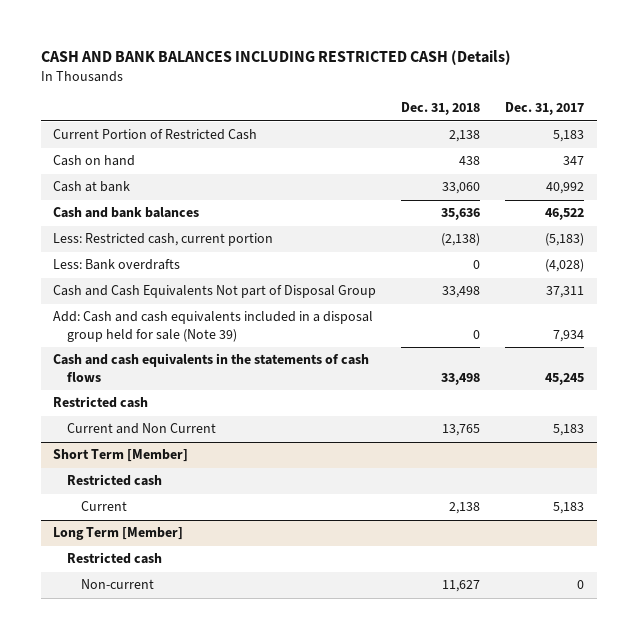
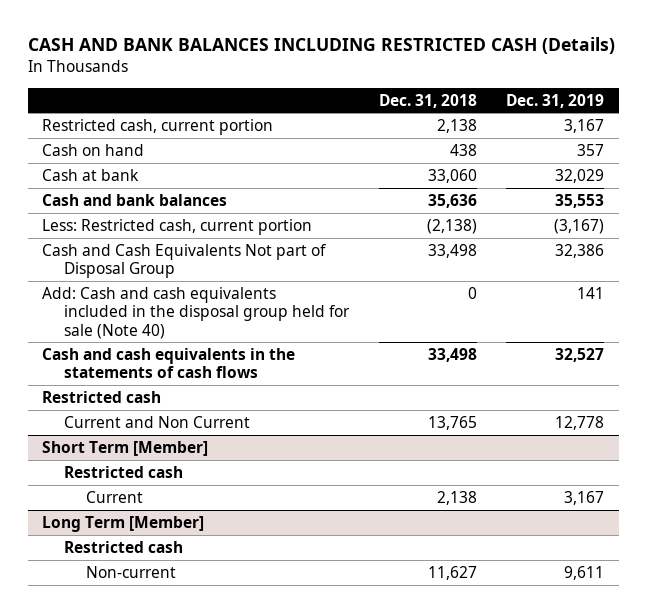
[505,102,585,116] Dec. 31, 2017 -> none
none -> [506,93,605,108] Dec. 31, 2019
[53,129,258,141] Current Portion of Restricted Cash -> [42,118,274,135] Restricted cash, current portion
[53,259,181,271] Less: Bank overdrafts -> none
[53,311,374,343] Add: Cash and cash equivalents included in a disposal group held for sale (Note 39) -> [42,286,351,339] Add: Cash and cash equivalents included in the disposal group held for sale (Note 40)

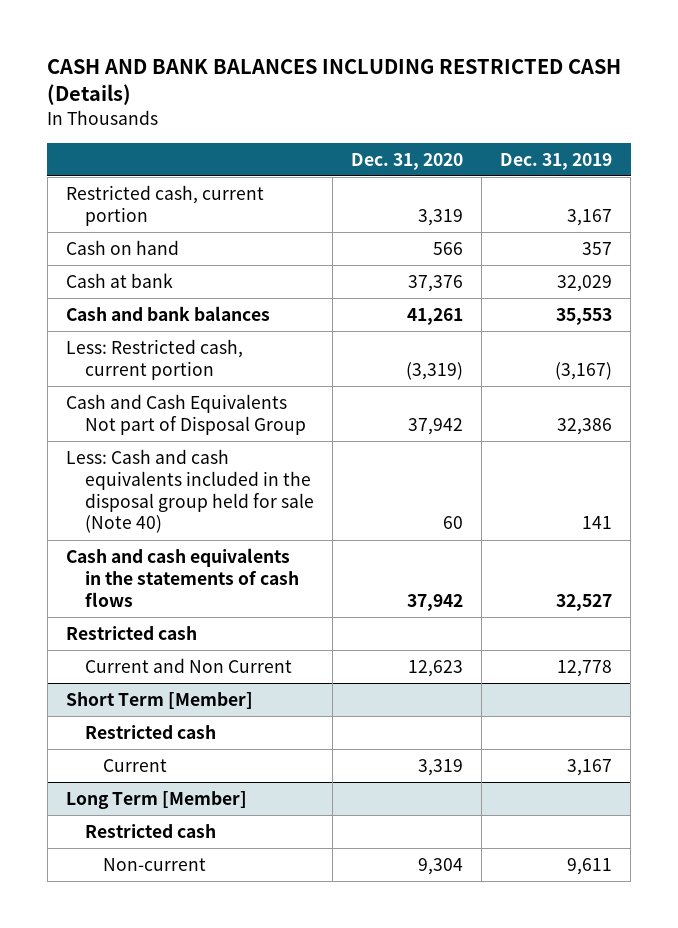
[378,93,477,108] Dec. 31, 2018 -> none
none -> [350,152,463,170] Dec. 31, 2020
[42,286,351,339] Add: Cash and cash equivalents included in the disposal group held for sale (Note 40) -> [65,449,314,534] Less: Cash and cash equivalents included in the disposal group held for sale (Note 40)

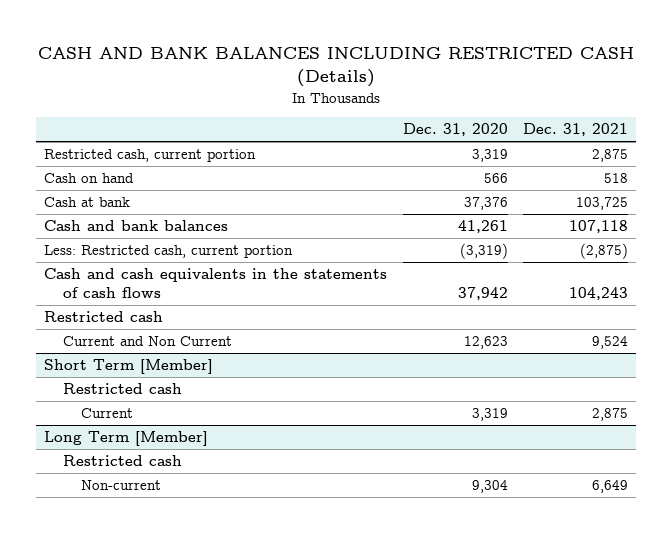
[500,152,613,170] Dec. 31, 2019 -> none
none -> [523,123,629,137] Dec. 31, 2021
[65,394,306,435] Cash and Cash Equivalents Not part of Disposal Group -> none
[65,449,314,534] Less: Cash and cash equivalents included in the disposal group held for sale (Note 40) -> none

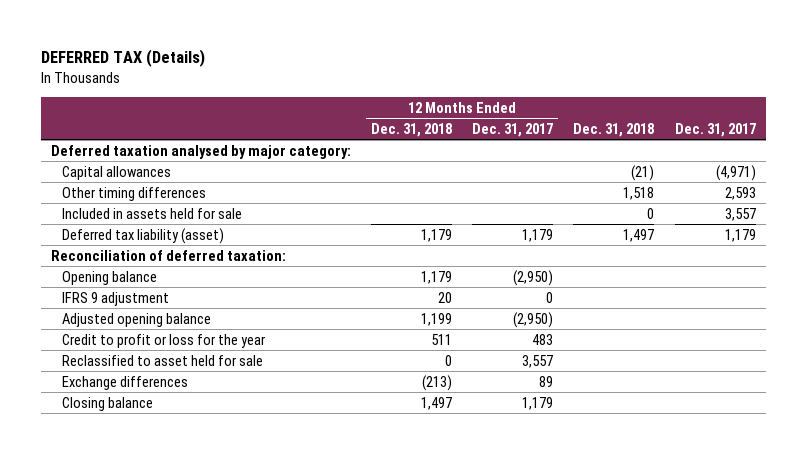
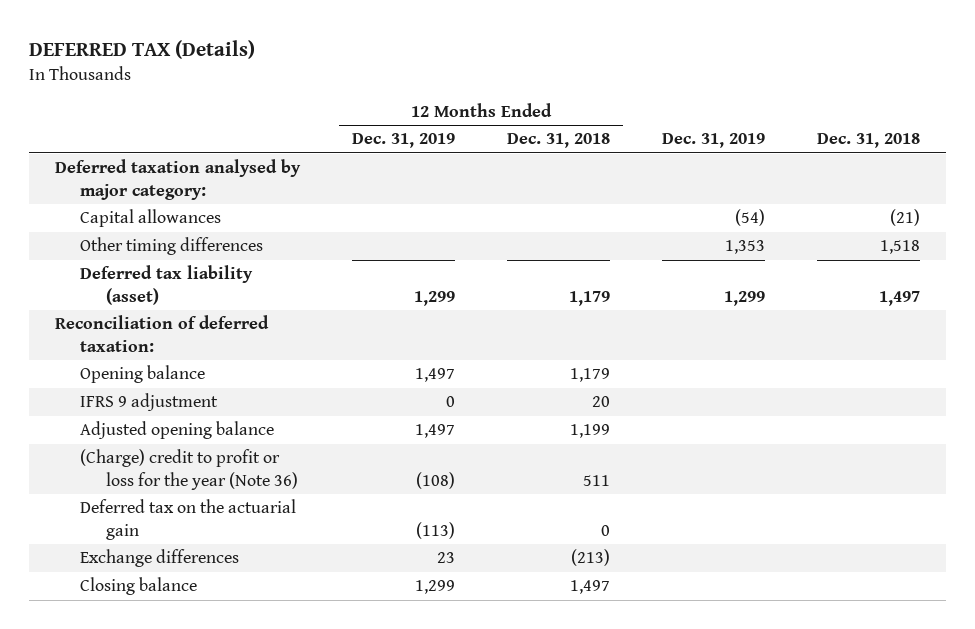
[472,122,554,137] Dec. 31, 2017 -> none
[674,122,756,137] Dec. 31, 2017 -> none
none -> [352,133,456,149] Dec. 31, 2019
none -> [662,133,766,149] Dec. 31, 2019
[61,207,242,219] Included in assets held for sale -> none
[61,354,263,366] Reclassified to asset held for sale -> none
[61,333,265,348] Credit to profit or loss for the year -> [80,449,298,490] (Charge) credit to profit or loss for the year (Note 36)
none -> [80,499,297,540] Deferred tax on the actuarial gain

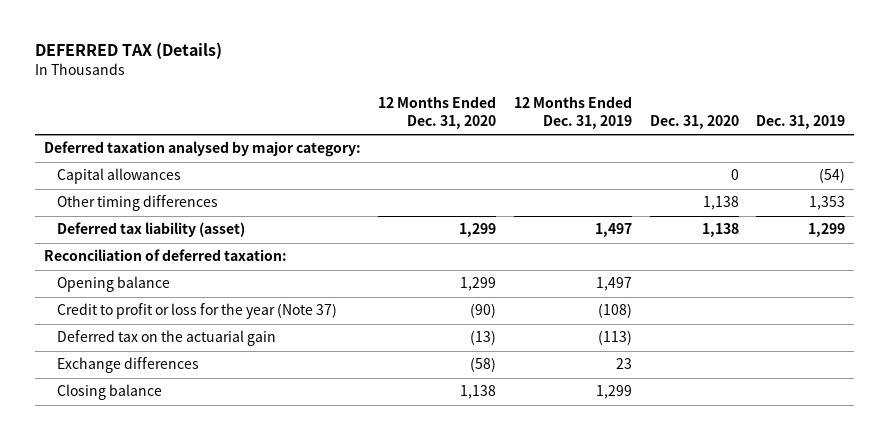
[507,133,611,149] Dec. 31, 2018 -> none
[817,133,921,149] Dec. 31, 2018 -> none
none -> [378,95,497,129] 12 Months Ended Dec. 31, 2020
none -> [649,114,739,129] Dec. 31, 2020
[414,290,456,306] 1,299 -> [594,223,632,238] 1,497
[80,393,219,412] IFRS 9 adjustment -> none
[80,421,275,440] Adjusted opening balance -> none
[80,449,298,490] (Charge) credit to profit or loss for the year (Note 36) -> [57,303,338,320] Credit to profit or loss for the year (Note 37)

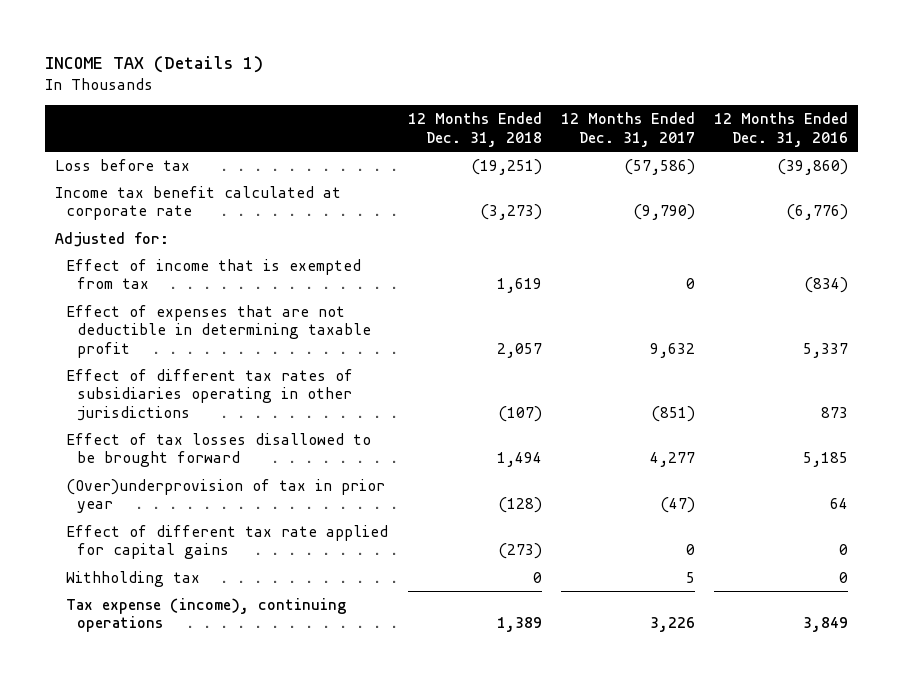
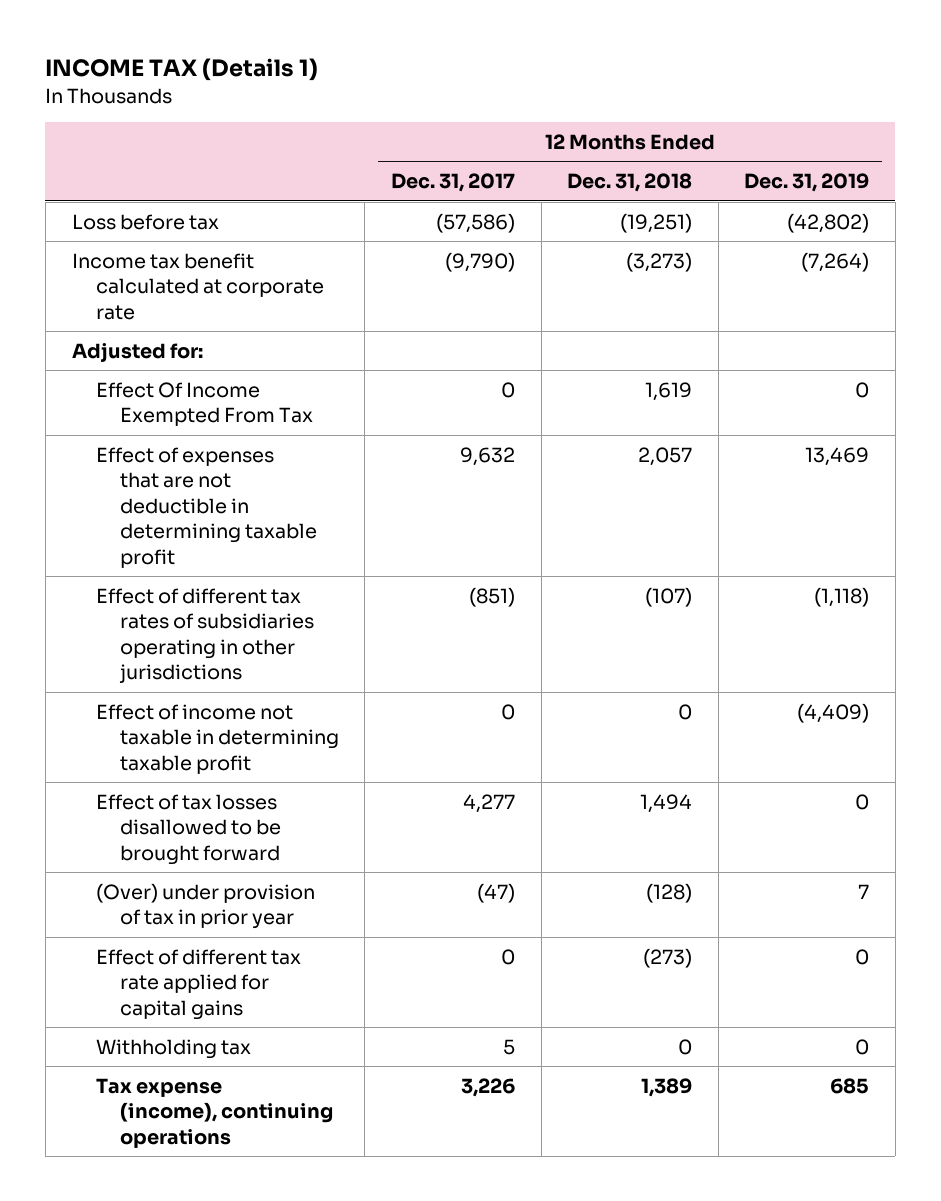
[714,112,849,147] 12 Months Ended Dec. 31, 2016 -> none
none -> [744,173,870,193] Dec. 31, 2019
[66,258,362,290] Effect of income that is exempted from tax -> [95,381,313,427] Effect Of Income Exempted From Tax
none -> [95,703,339,774] Effect of income not taxable in determining taxable profit
[66,478,386,514] (Over)underprovision of tax in prior year -> [95,882,315,930] (Over) under provision of tax in prior year

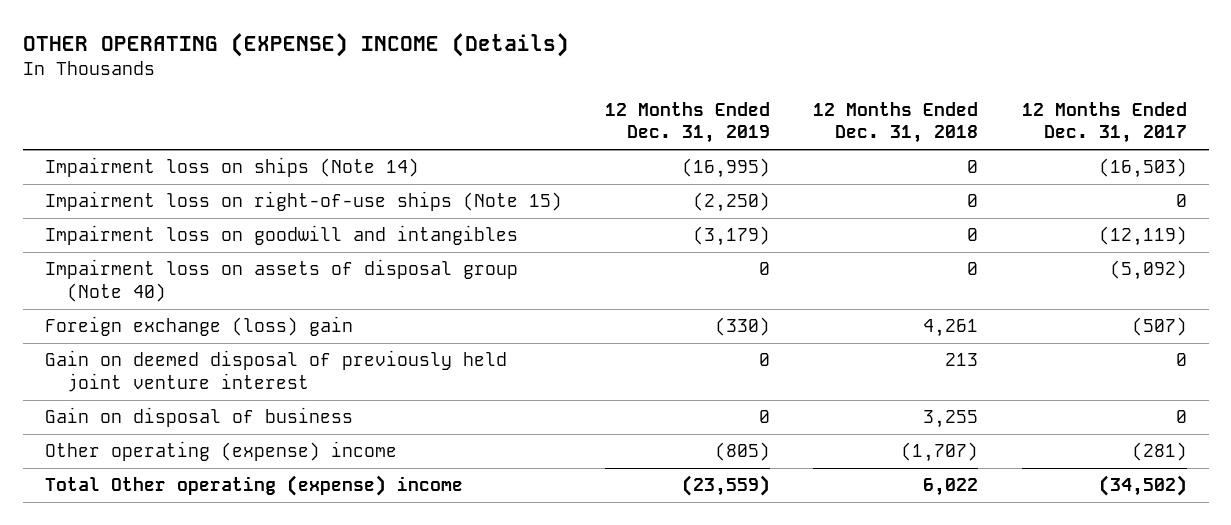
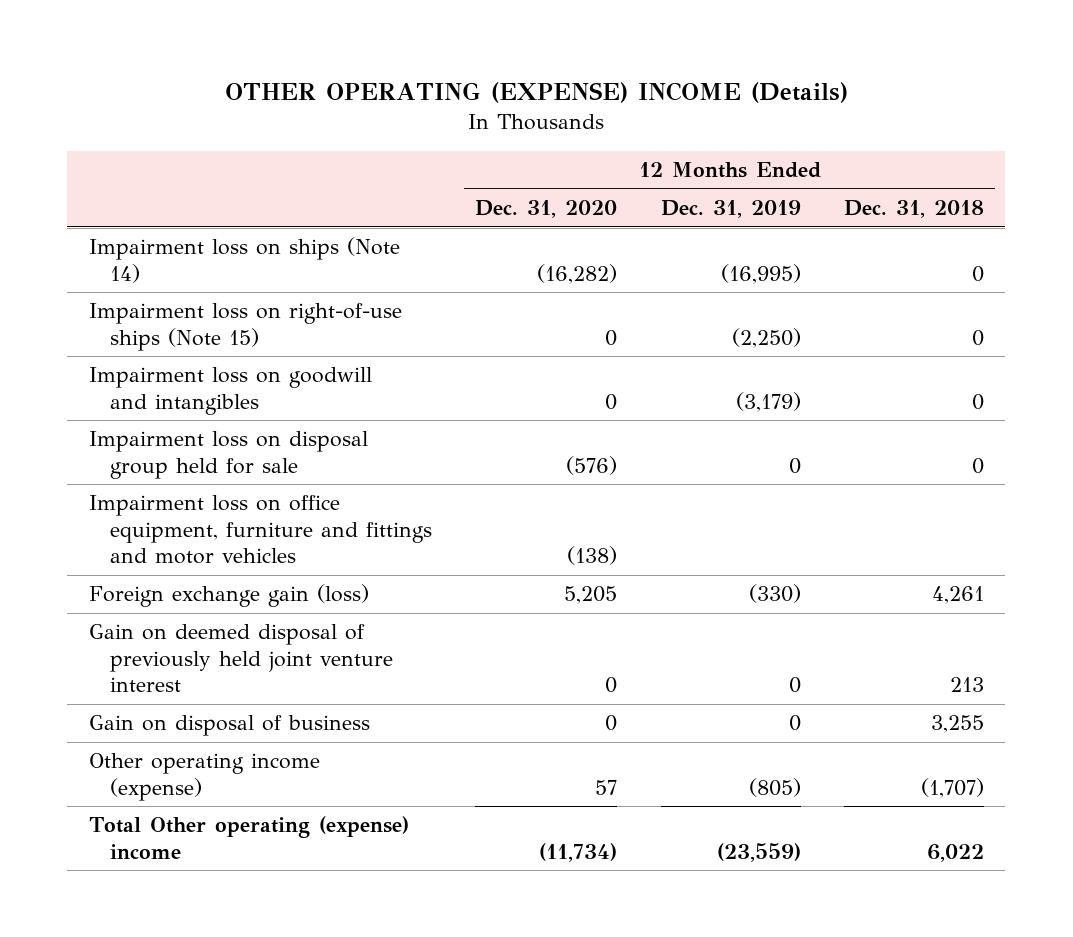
[1021,101,1187,144] 12 Months Ended Dec. 31, 2017 -> none
none -> [475,200,618,219] Dec. 31, 2020
[44,259,518,303] Impairment loss on assets of disposal group (Note 40) -> [88,431,368,479] Impairment loss on disposal group held for sale
none -> [88,495,433,565] Impairment loss on office equipment, furniture and fittings and motor vehicles
[44,316,353,337] Foreign exchange (loss) gain -> [88,584,369,608] Foreign exchange gain (loss)
[44,441,397,462] Other operating (expense) income -> [88,753,320,801] Other operating income (expense)

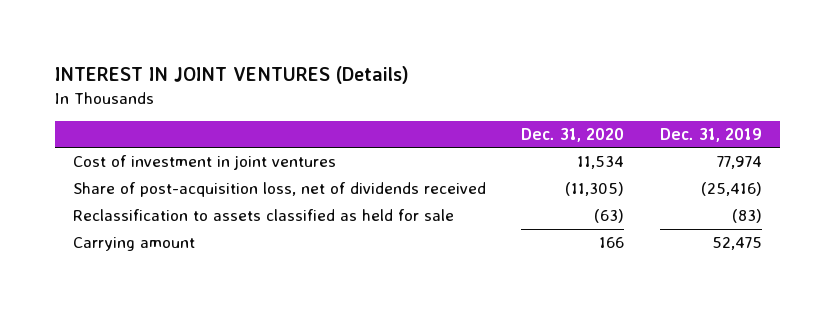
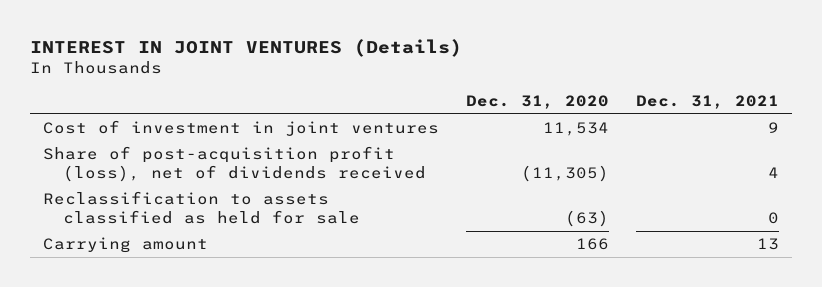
[659,127,762,142] Dec. 31, 2019 -> none
none -> [635,95,779,110] Dec. 31, 2021
[72,182,486,198] Share of post-acquisition loss, net of dividends received -> [43,146,427,183] Share of post-acquisition profit (loss), net of dividends received

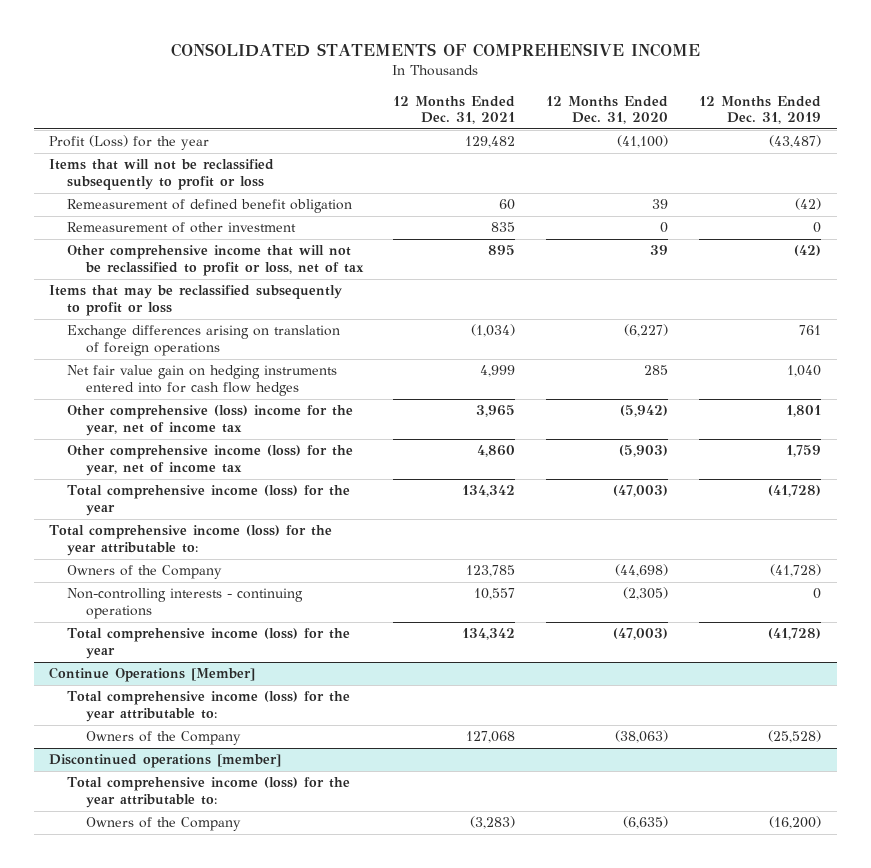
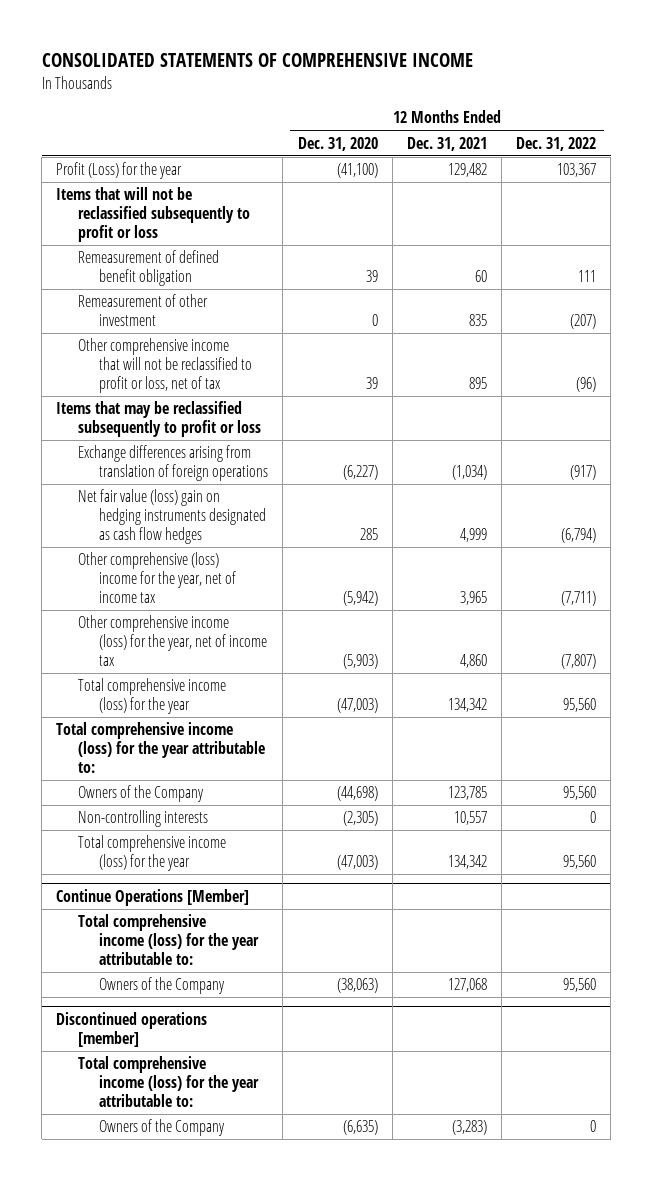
[699,95,822,125] 12 Months Ended Dec. 31, 2019 -> none
none -> [516,136,597,151] Dec. 31, 2022
[67,325,341,357] Exchange differences arising on translation of foreign operations -> [77,445,269,482] Exchange differences arising from translation of foreign operations
[67,365,338,397] Net fair value gain on hedging instruments entered into for cash flow hedges -> [77,489,267,544] Net fair value (loss) gain on hedging instruments designated as cash flow hedges
[67,588,304,620] Non-controlling interests - continuing operations -> [77,810,208,828] Non-controlling interests

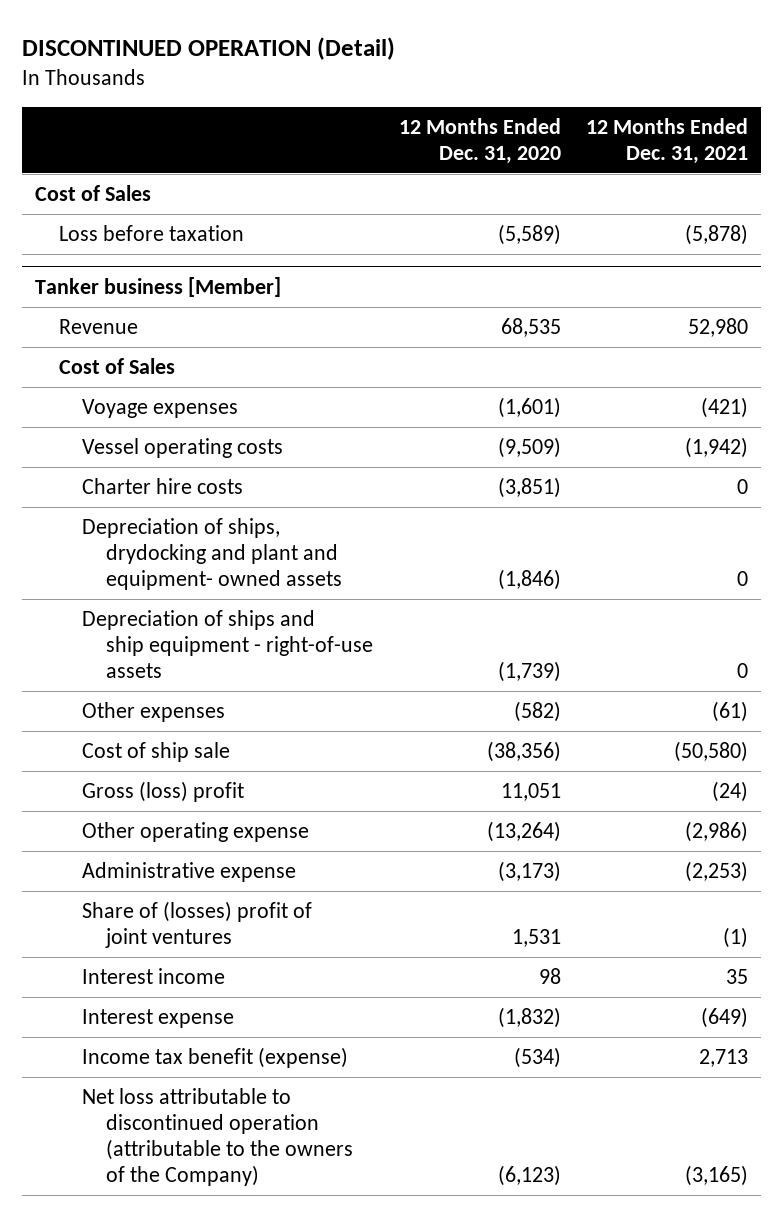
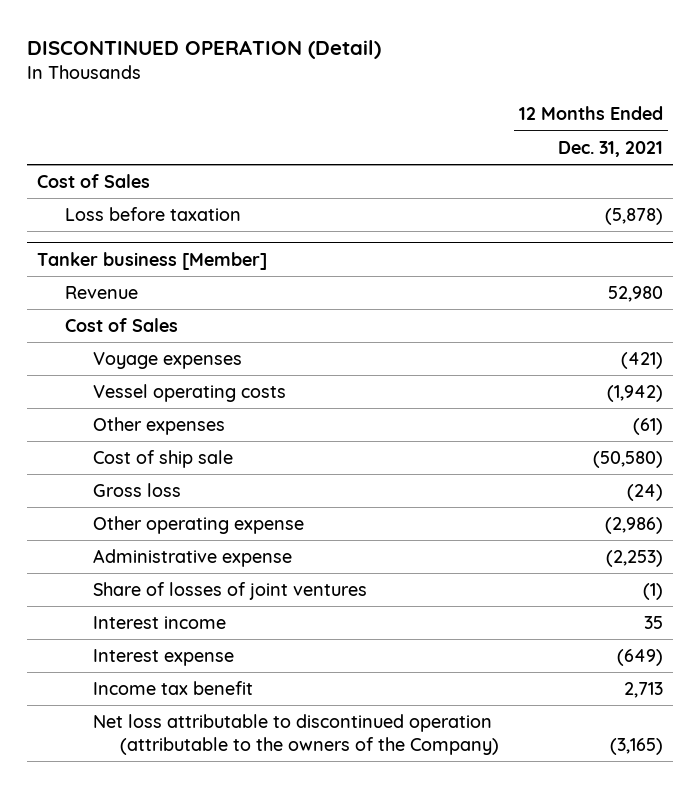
[398,117,561,164] 12 Months Ended Dec. 31, 2020 -> none
[82,478,244,495] Charter hire costs -> none
[82,518,342,590] Depreciation of ships, drydocking and plant and equipment- owned assets -> none
[82,610,373,678] Depreciation of ships and ship equipment - right-of-use assets -> none
[82,781,245,803] Gross (loss) profit -> [92,483,181,498] Gross loss
[82,901,313,949] Share of (losses) profit of joint ventures -> [92,582,367,601] Share of losses of joint ventures
[82,1047,349,1069] Income tax benefit (expense) -> [92,681,253,696] Income tax benefit

